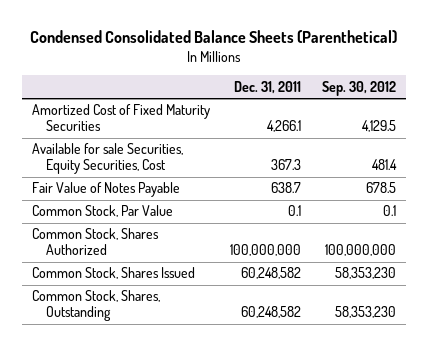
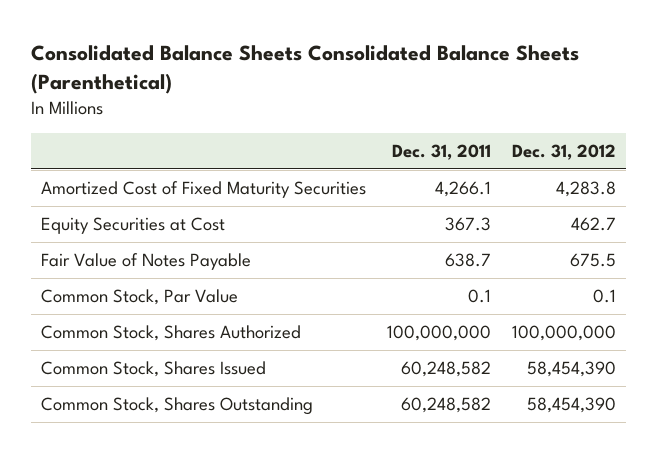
[29,30,397,44] Condensed Consolidated Balance Sheets (Parenthetical) -> [30,44,579,94] Consolidated Balance Sheets Consolidated Balance Sheets (Parenthetical)
[321,80,396,96] Sep. 30, 2012 -> none
none -> [511,143,616,160] Dec. 31, 2012
[31,143,183,175] Available for sale Securities, Equity Securities, Cost -> [41,217,226,235] Equity Securities at Cost
[31,290,160,322] Common Stock, Shares, Outstanding -> [41,397,314,416] Common Stock, Shares Outstanding

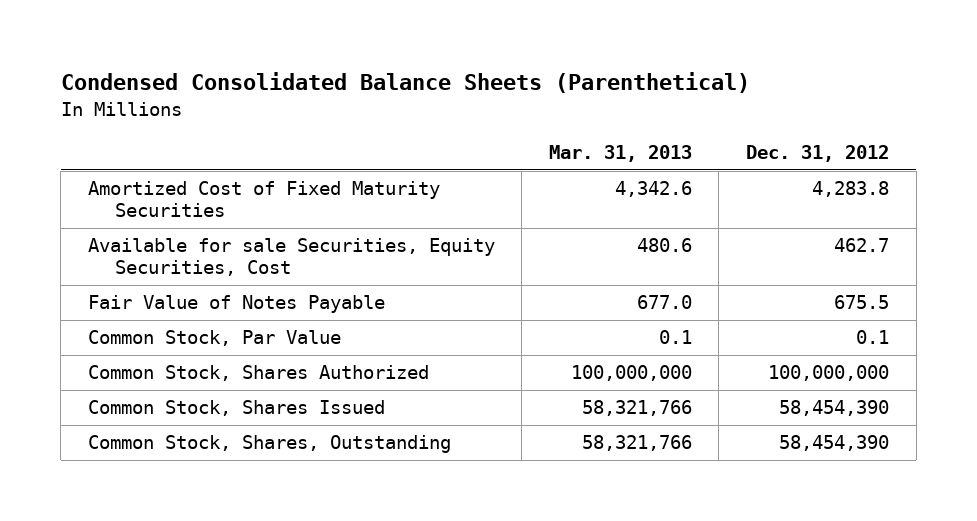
[30,44,579,94] Consolidated Balance Sheets Consolidated Balance Sheets (Parenthetical) -> [60,72,750,94] Condensed Consolidated Balance Sheets (Parenthetical)
[391,143,491,160] Dec. 31, 2011 -> none
none -> [548,145,692,163] Mar. 31, 2013
[41,217,226,235] Equity Securities at Cost -> [87,238,495,277] Available for sale Securities, Equity Securities, Cost
[41,397,314,416] Common Stock, Shares Outstanding -> [87,435,451,454] Common Stock, Shares, Outstanding

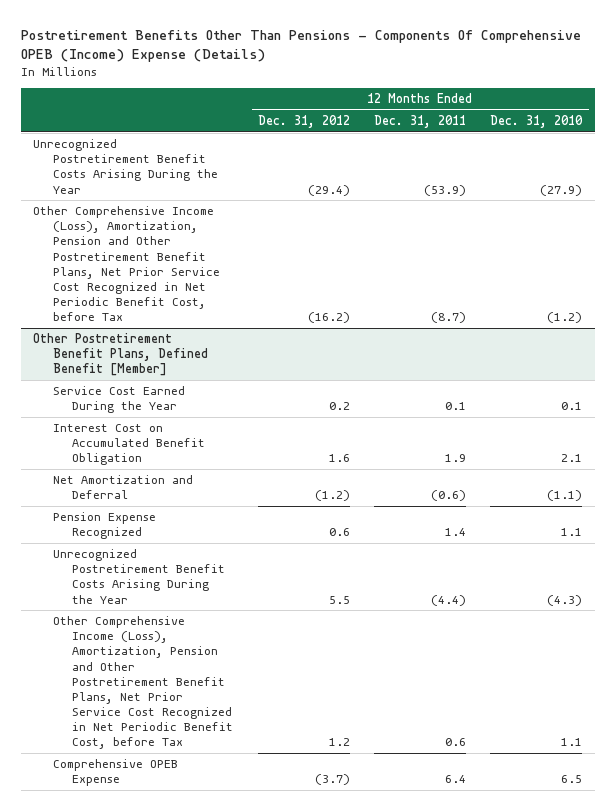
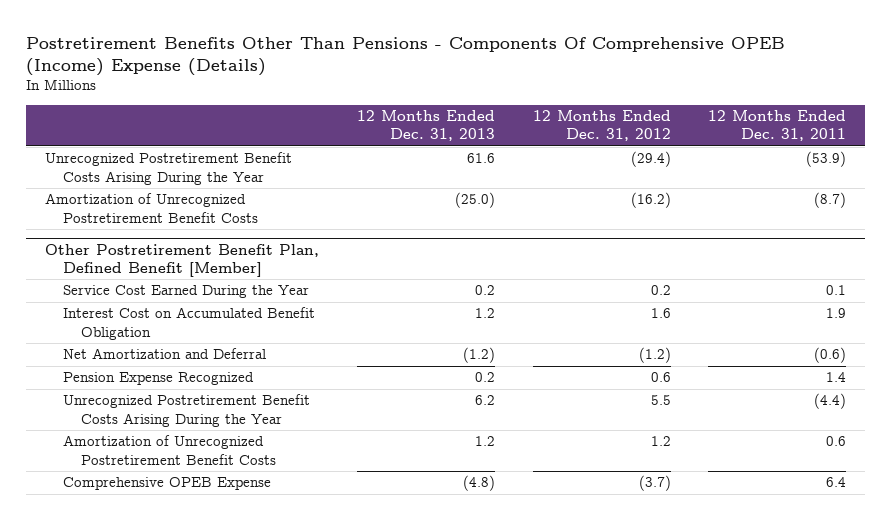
[490,114,584,128] Dec. 31, 2010 -> none
none -> [356,110,495,142] 12 Months Ended Dec. 31, 2013
[33,206,220,322] Other Comprehensive Income (Loss), Amortization, Pension and Other Postretirement Benefit Plans, Net Prior Service Cost Recognized in Net Periodic Benefit Cost, before Tax -> [45,193,258,223] Amortization of Unrecognized Postretirement Benefit Costs
[33,333,208,377] Other Postretirement Benefit Plans, Defined Benefit [Member] -> [45,243,320,277] Other Postretirement Benefit Plan, Defined Benefit [Member]
[52,616,234,750] Other Comprehensive Income (Loss), Amortization, Pension and Other Postretirement Benefit Plans, Net Prior Service Cost Recognized in Net Periodic Benefit Cost, before Tax -> [62,435,276,465] Amortization of Unrecognized Postretirement Benefit Costs

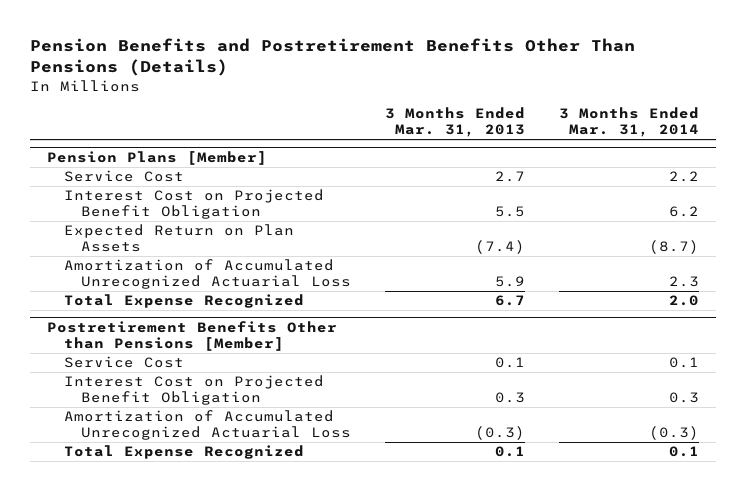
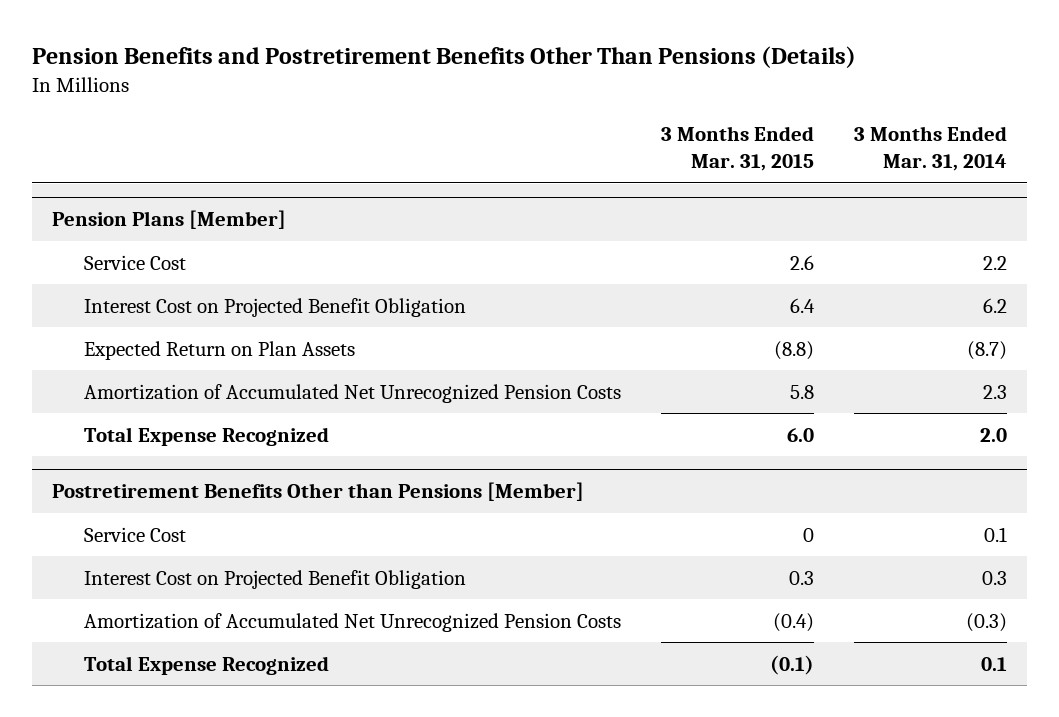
[384,107,525,138] 3 Months Ended Mar. 31, 2013 -> none
none -> [660,126,814,172] 3 Months Ended Mar. 31, 2015
[64,259,352,290] Amortization of Accumulated Unrecognized Actuarial Loss -> [83,383,621,403] Amortization of Accumulated Net Unrecognized Pension Costs
[64,410,352,441] Amortization of Accumulated Unrecognized Actuarial Loss -> [83,612,621,632] Amortization of Accumulated Net Unrecognized Pension Costs

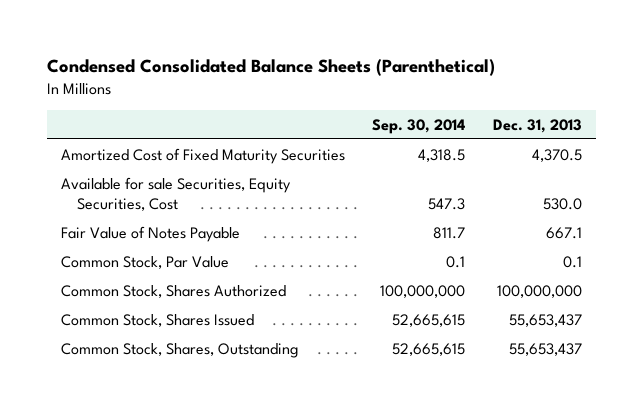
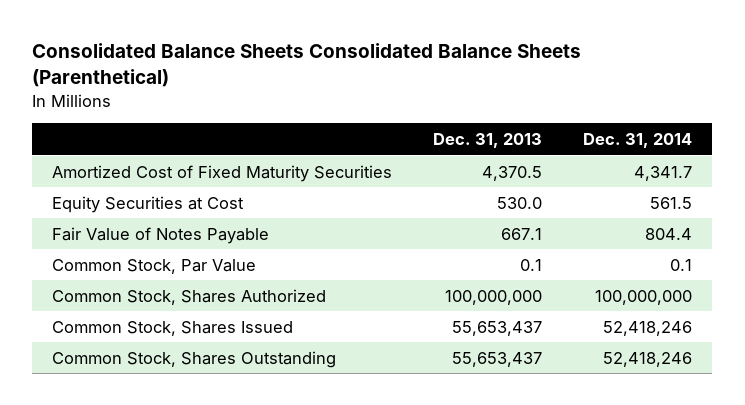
[46,58,495,76] Condensed Consolidated Balance Sheets (Parenthetical) -> [32,43,582,87] Consolidated Balance Sheets Consolidated Balance Sheets (Parenthetical)
[372,118,466,134] Sep. 30, 2014 -> none
none -> [583,133,693,149] Dec. 31, 2014
[60,176,291,212] Available for sale Securities, Equity Securities, Cost -> [52,195,245,213] Equity Securities at Cost
[60,342,299,358] Common Stock, Shares, Outstanding -> [52,350,337,368] Common Stock, Shares Outstanding

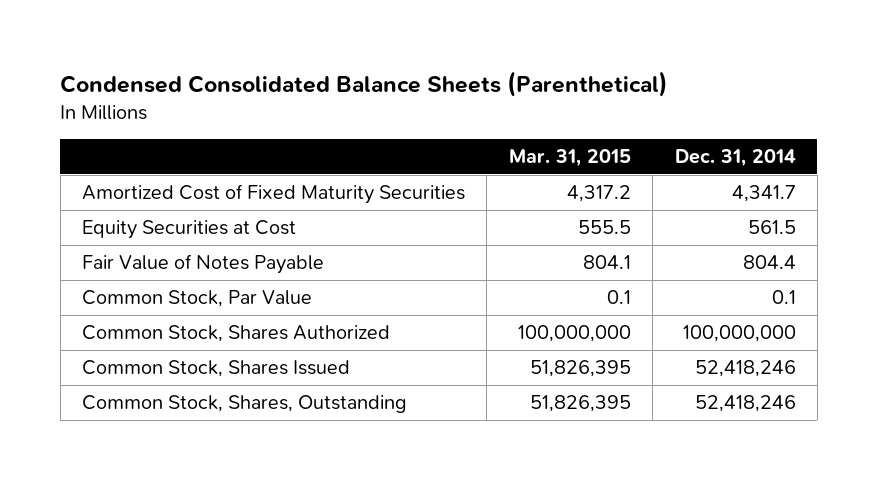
[32,43,582,87] Consolidated Balance Sheets Consolidated Balance Sheets (Parenthetical) -> [60,70,669,97] Condensed Consolidated Balance Sheets (Parenthetical)
[433,133,543,149] Dec. 31, 2013 -> none
none -> [508,149,631,168] Mar. 31, 2015
[52,350,337,368] Common Stock, Shares Outstanding -> [82,395,408,414] Common Stock, Shares, Outstanding

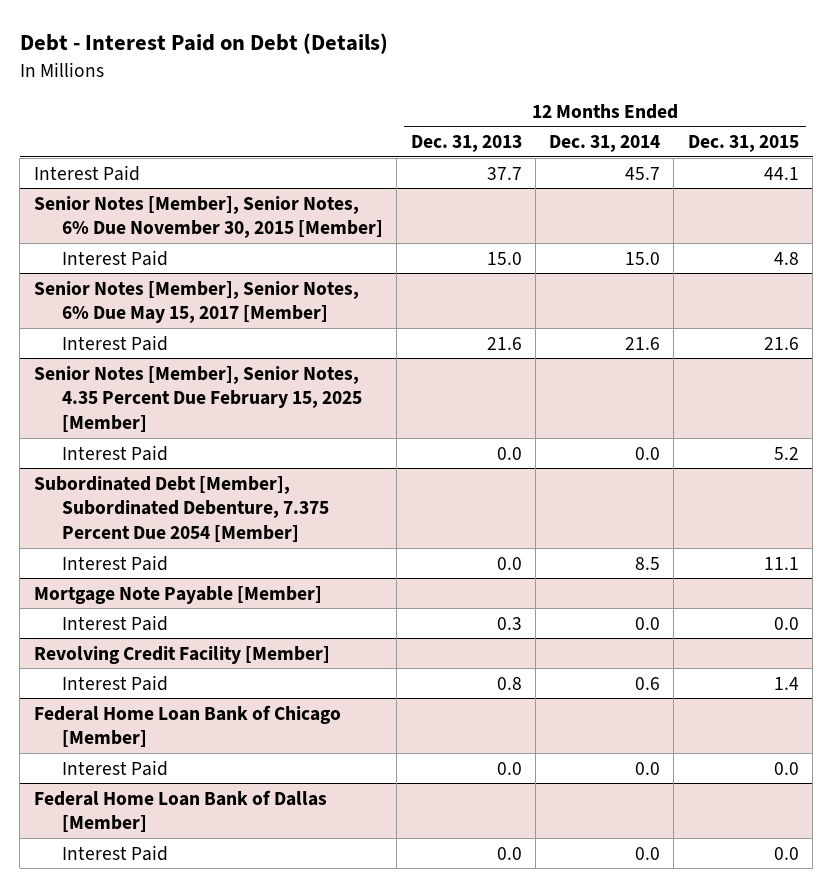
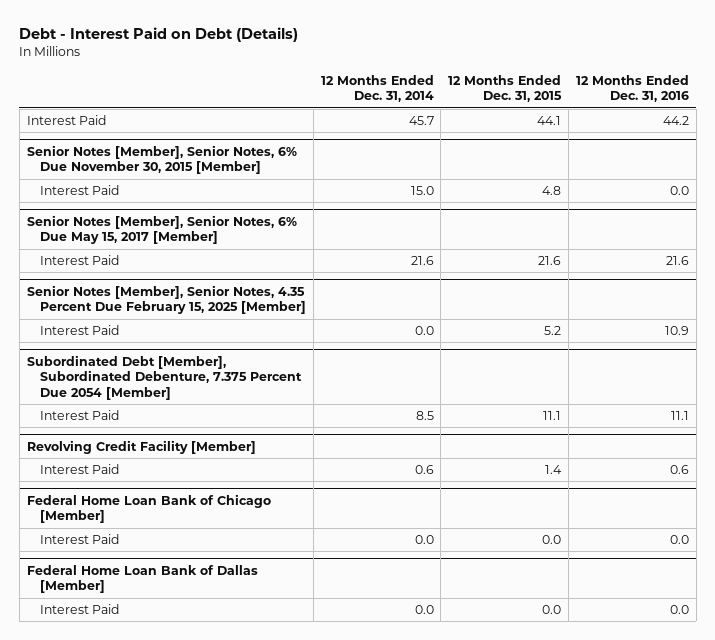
[410,135,522,153] Dec. 31, 2013 -> none
none -> [575,74,689,103] 12 Months Ended Dec. 31, 2016
[33,585,322,604] Mortgage Note Payable [Member] -> none
[61,614,168,631] Interest Paid -> none

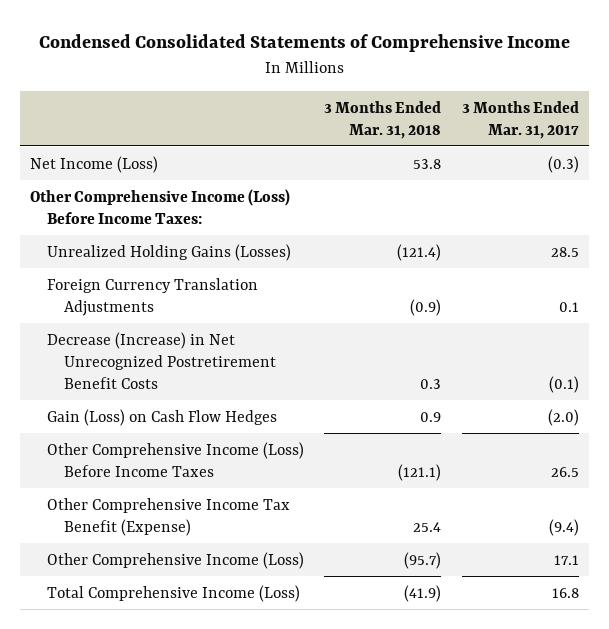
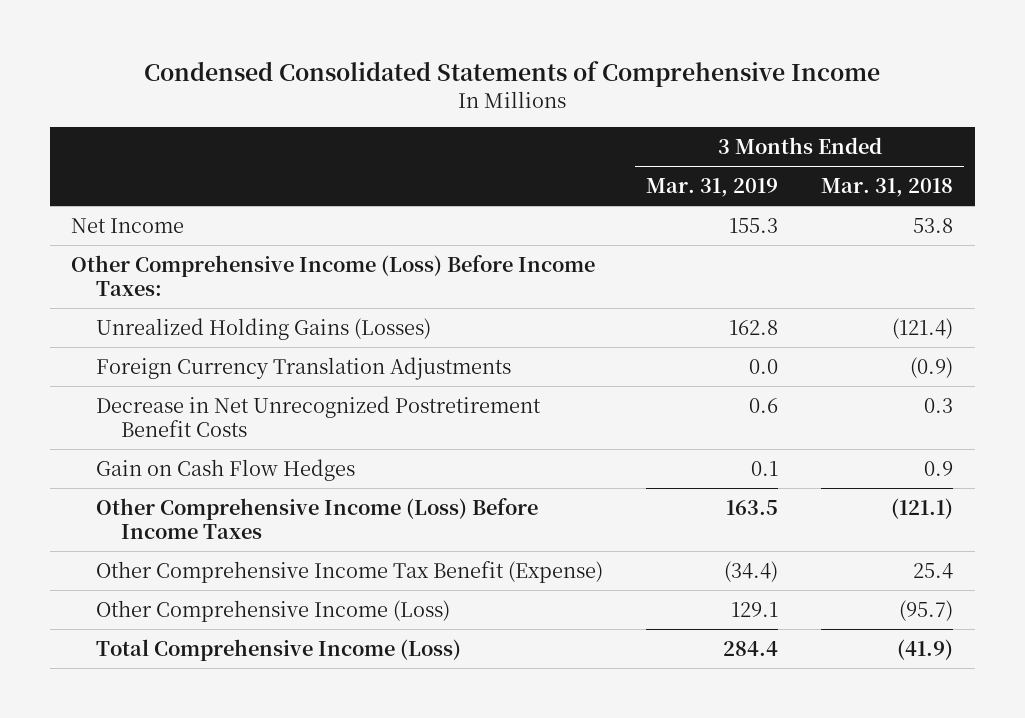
[461,100,579,139] 3 Months Ended Mar. 31, 2017 -> none
none -> [646,177,779,197] Mar. 31, 2019
[30,155,159,173] Net Income (Loss) -> [71,217,185,233] Net Income
[46,331,276,389] Decrease (Increase) in Net Unrecognized Postretirement Benefit Costs -> [96,395,542,437] Decrease in Net Unrecognized Postretirement Benefit Costs
[46,408,277,426] Gain (Loss) on Cash Flow Hedges -> [96,458,356,481] Gain on Cash Flow Hedges

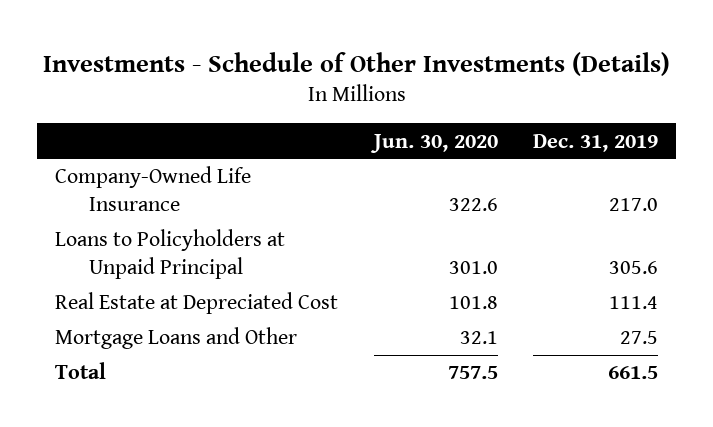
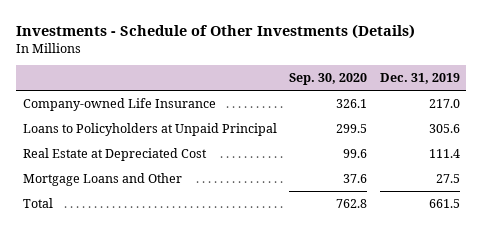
[369,133,498,153] Jun. 30, 2020 -> none
none -> [289,73,368,86] Sep. 30, 2020
[55,166,252,212] Company-Owned Life Insurance -> [22,97,216,111] Company-owned Life Insurance

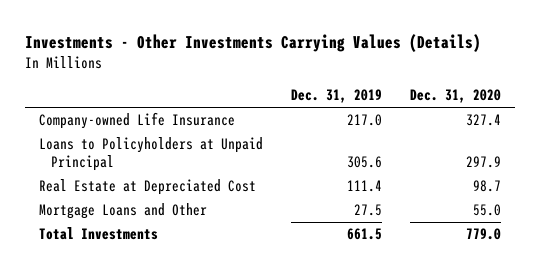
[16,23,416,39] Investments - Schedule of Other Investments (Details) -> [24,33,481,52] Investments - Other Investments Carrying Values (Details)
[289,73,368,86] Sep. 30, 2020 -> none
none -> [409,89,501,104] Dec. 31, 2020
[22,197,53,208] Total -> [38,227,158,241] Total Investments

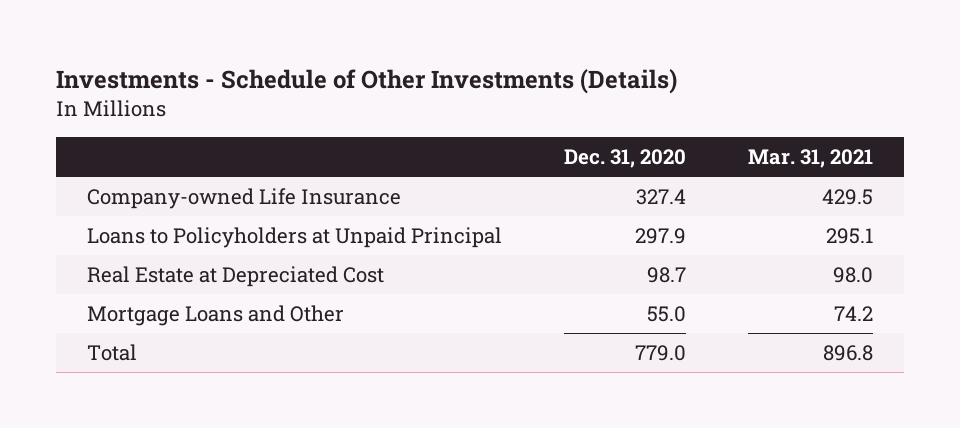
[24,33,481,52] Investments - Other Investments Carrying Values (Details) -> [55,69,677,95] Investments - Schedule of Other Investments (Details)
[290,89,382,104] Dec. 31, 2019 -> none
none -> [747,148,873,168] Mar. 31, 2021
[38,227,158,241] Total Investments -> [86,344,137,362] Total

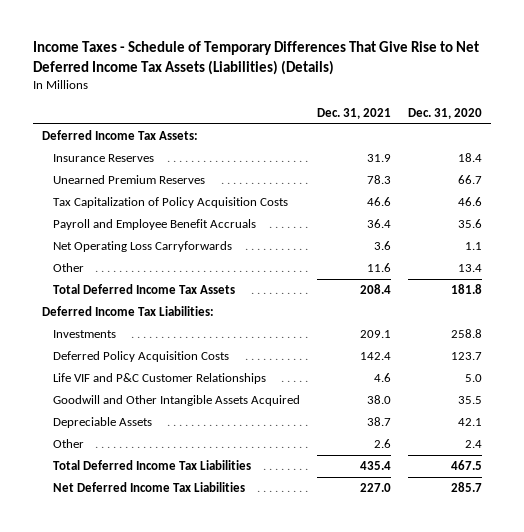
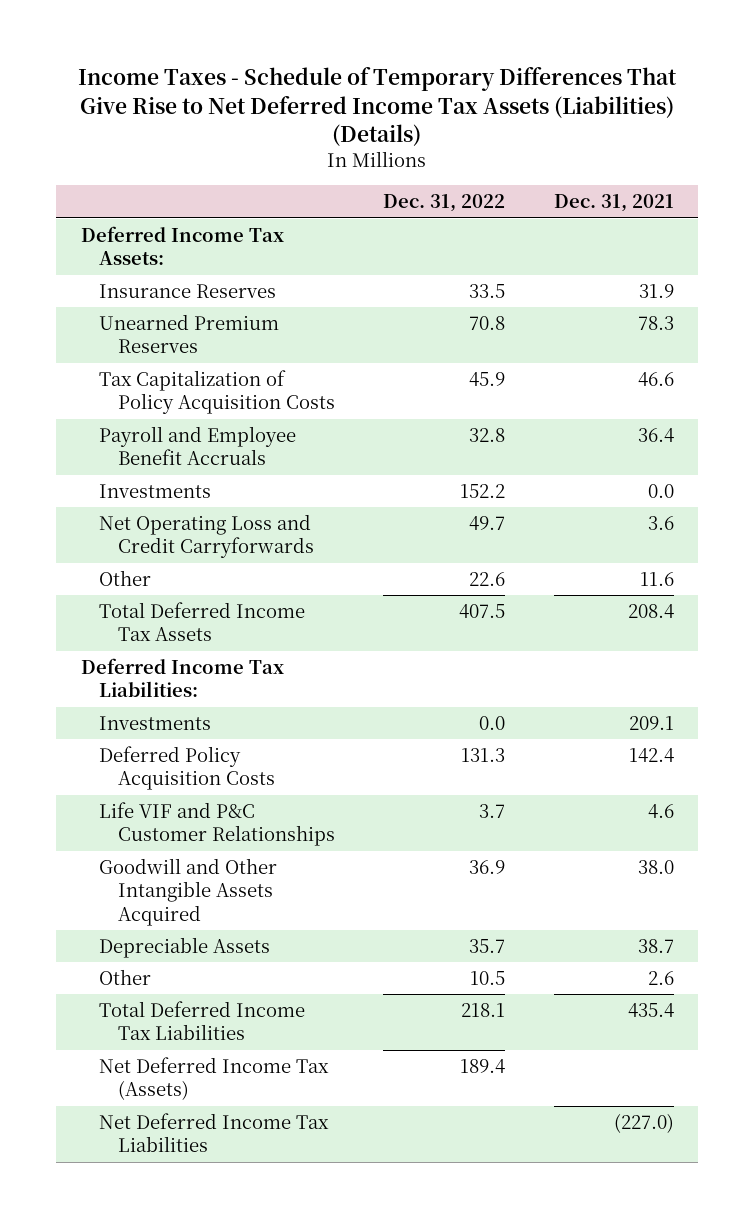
[408,107,483,119] Dec. 31, 2020 -> none
none -> [383,194,506,213] Dec. 31, 2022
none -> [99,483,212,498] Investments
[52,241,232,253] Net Operating Loss Carryforwards -> [99,513,314,559] Net Operating Loss and Credit Carryforwards
none -> [99,1056,330,1101] Net Deferred Income Tax (Assets)
[360,483,392,493] 227.0 -> [614,1112,675,1133] (227.0)

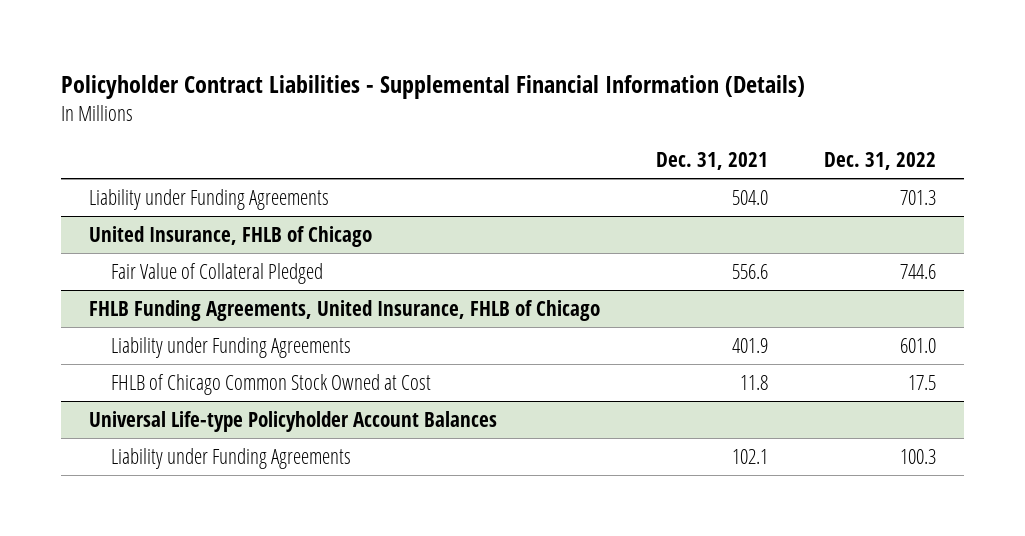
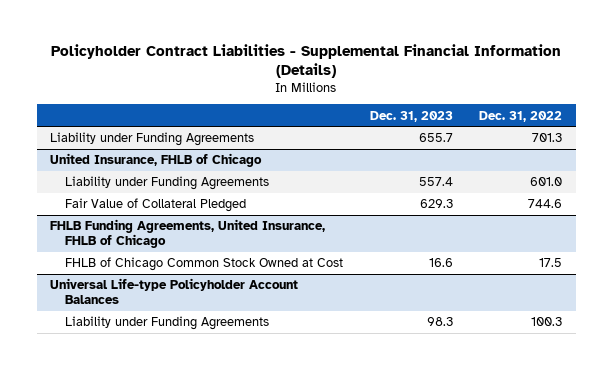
[655,152,768,171] Dec. 31, 2021 -> none
none -> [369,110,453,122] Dec. 31, 2023
none -> [65,176,270,191] Liability under Funding Agreements
[111,336,352,358] Liability under Funding Agreements -> none

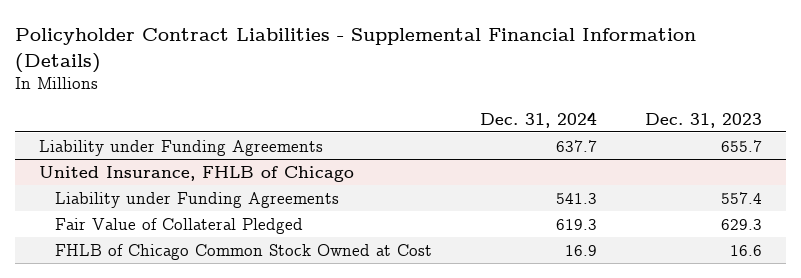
[479,110,563,122] Dec. 31, 2022 -> none
none -> [479,111,597,128] Dec. 31, 2024
[49,219,325,249] FHLB Funding Agreements, United Insurance, FHLB of Chicago -> none
[49,278,298,305] Universal Life-type Policyholder Account Balances -> none
[65,316,270,331] Liability under Funding Agreements -> none

